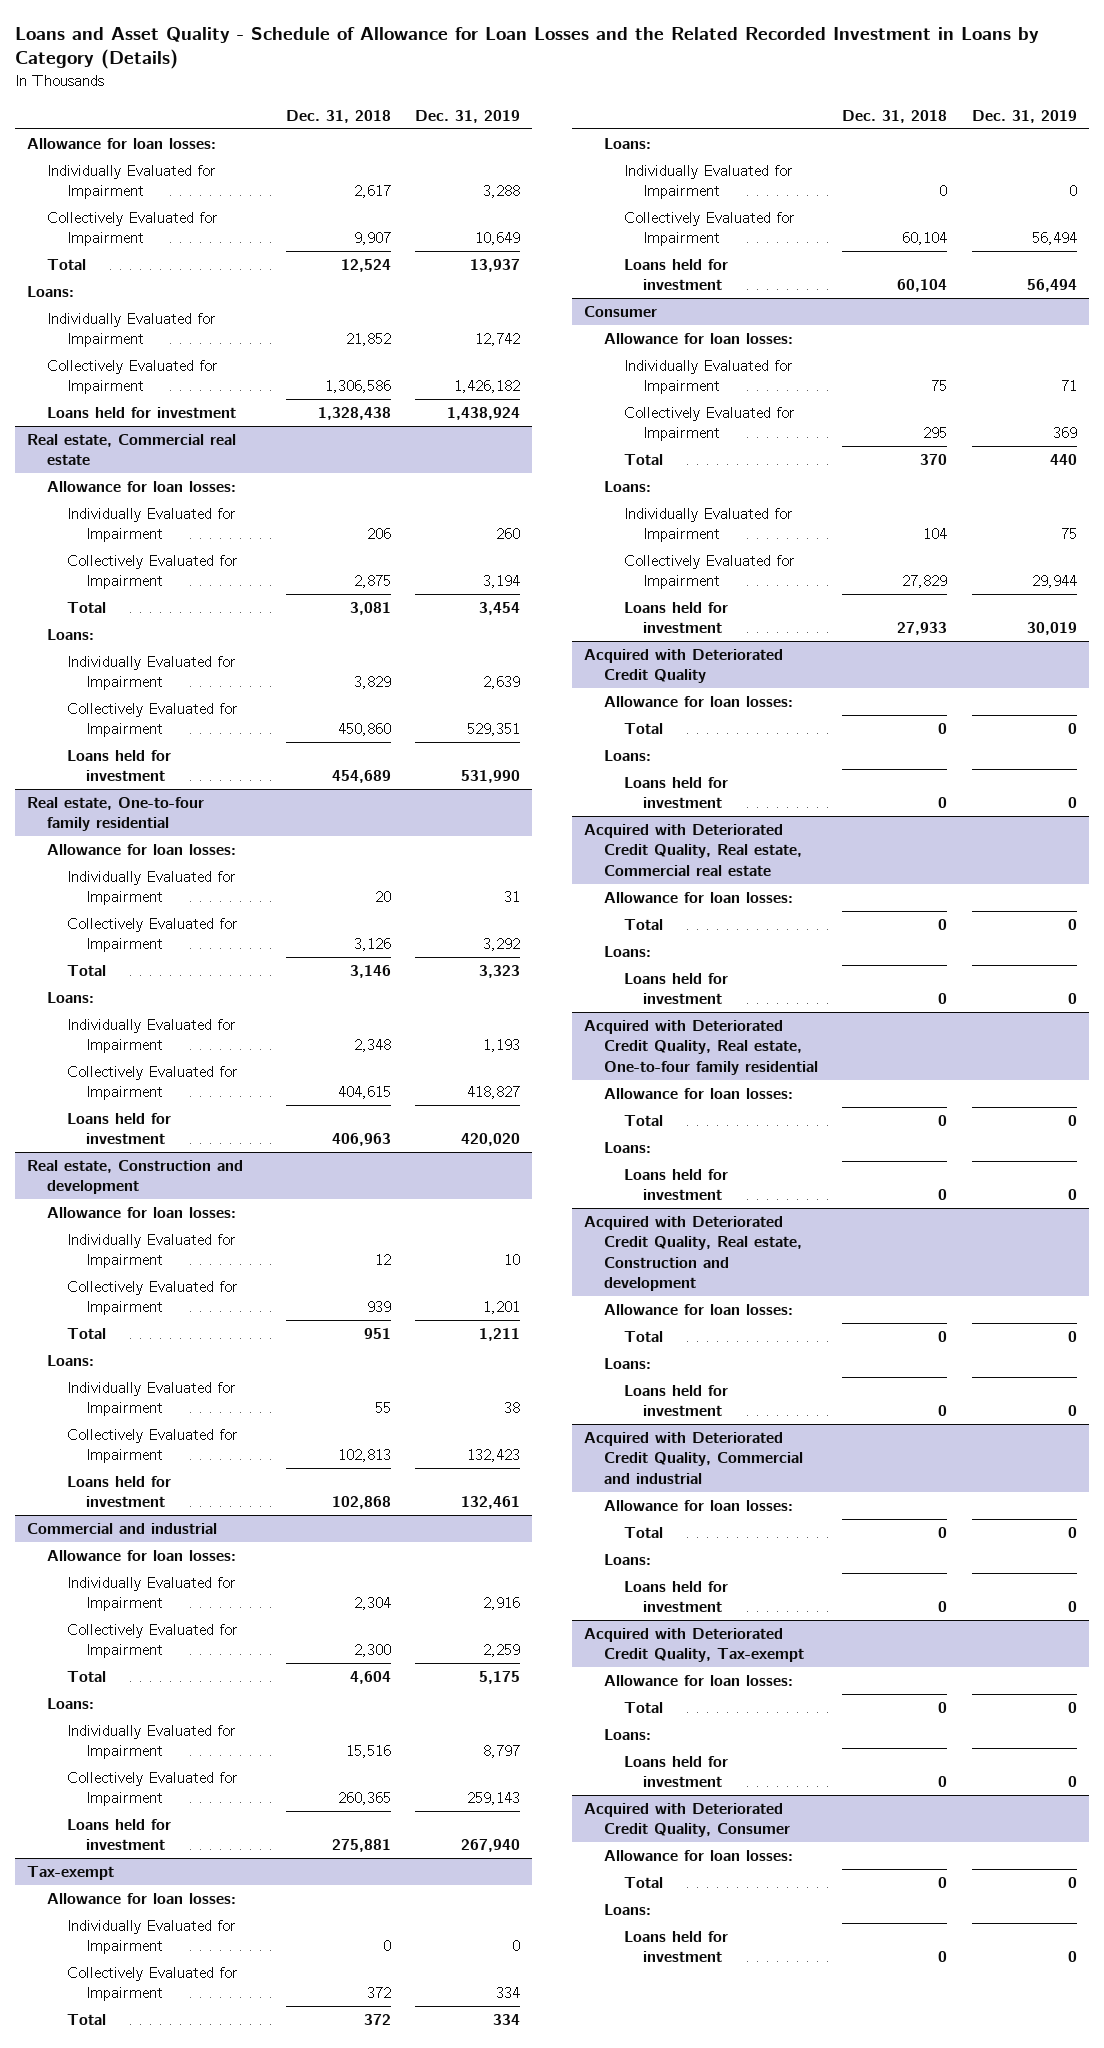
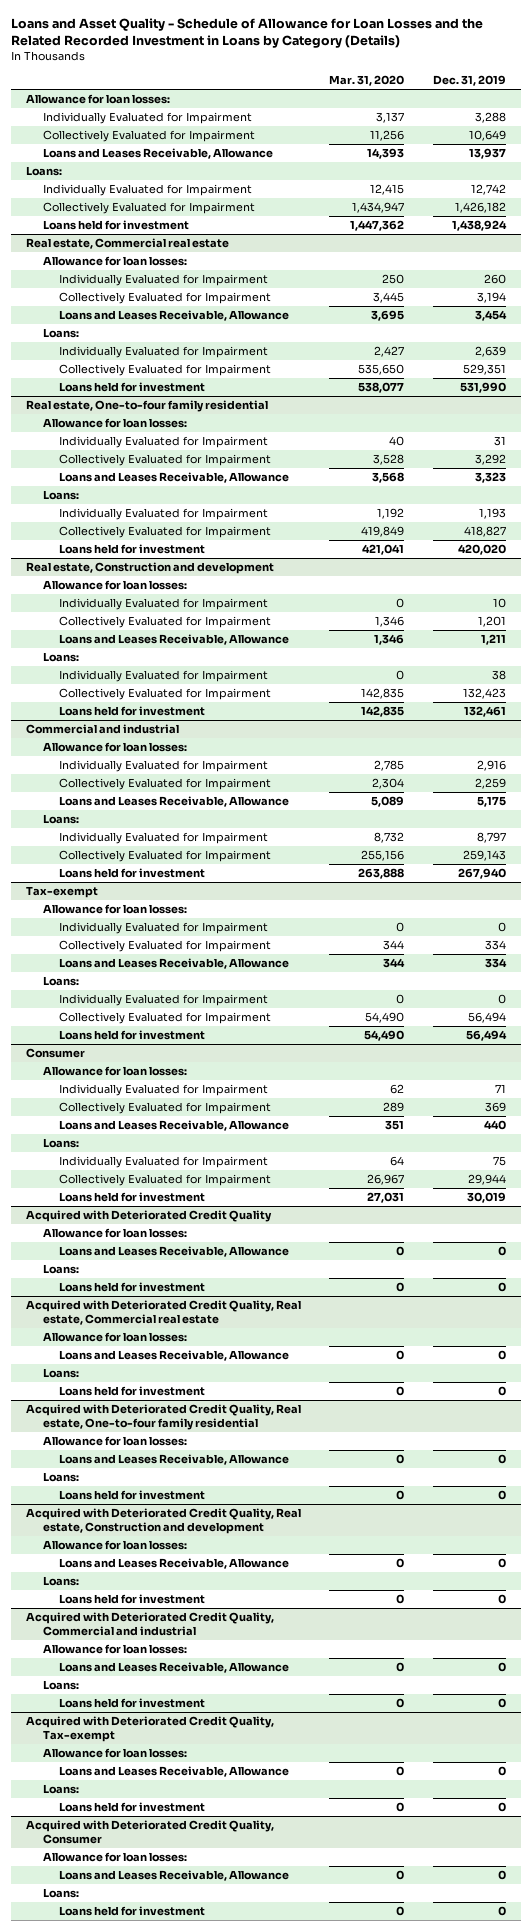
[285,109,391,123] Dec. 31, 2018 -> none
none -> [329,75,405,87] Mar. 31, 2020
[47,258,87,270] Total -> [42,148,273,160] Loans and Leases Receivable, Allowance
[66,601,106,613] Total -> [59,310,290,322] Loans and Leases Receivable, Allowance
[66,964,106,976] Total -> [59,472,290,484] Loans and Leases Receivable, Allowance
[66,1327,106,1339] Total -> [59,634,290,646] Loans and Leases Receivable, Allowance
[66,1670,106,1682] Total -> [59,796,290,808] Loans and Leases Receivable, Allowance
[66,2013,106,2025] Total -> [59,958,290,970] Loans and Leases Receivable, Allowance
[623,453,663,465] Total -> [59,1120,290,1132] Loans and Leases Receivable, Allowance
[623,722,663,734] Total -> [59,1246,290,1258] Loans and Leases Receivable, Allowance
[623,918,663,930] Total -> [59,1350,290,1362] Loans and Leases Receivable, Allowance
[623,1114,663,1126] Total -> [59,1454,290,1466] Loans and Leases Receivable, Allowance
[623,1330,663,1342] Total -> [59,1558,290,1570] Loans and Leases Receivable, Allowance
[623,1526,663,1538] Total -> [59,1662,290,1674] Loans and Leases Receivable, Allowance
[623,1701,663,1713] Total -> [59,1766,290,1778] Loans and Leases Receivable, Allowance
[623,1876,663,1888] Total -> [59,1870,290,1882] Loans and Leases Receivable, Allowance

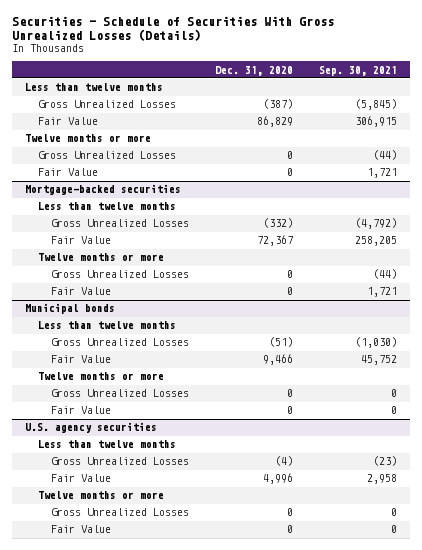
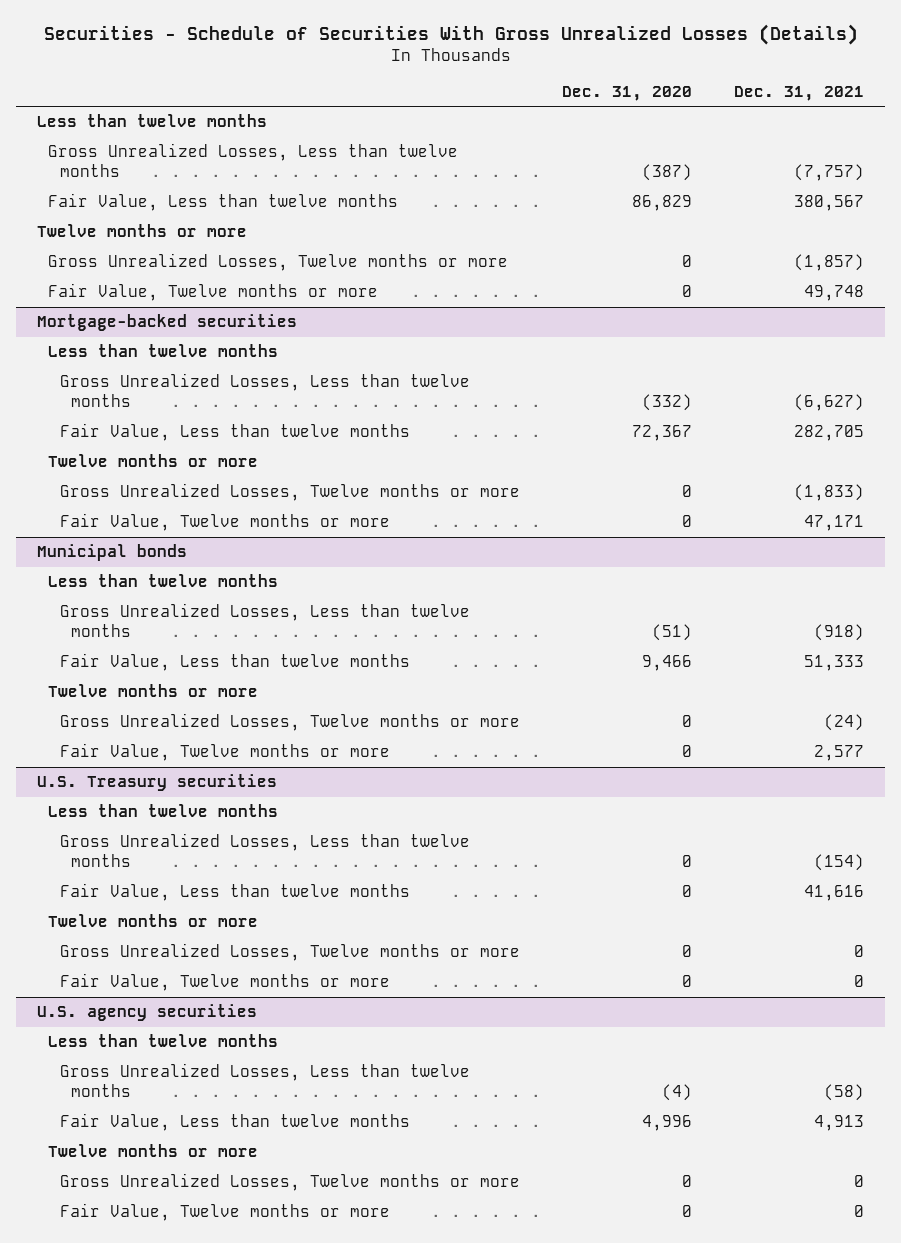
[318,65,397,76] Sep. 30, 2021 -> none
none -> [734,85,865,101] Dec. 31, 2021
[37,100,176,109] Gross Unrealized Losses -> [48,143,459,178] Gross Unrealized Losses, Less than twelve months
[37,117,98,126] Fair Value -> [48,193,399,212] Fair Value, Less than twelve months
[37,151,176,160] Gross Unrealized Losses -> [48,253,509,272] Gross Unrealized Losses, Twelve months or more
[37,168,98,177] Fair Value -> [48,283,379,302] Fair Value, Twelve months or more
[51,219,190,228] Gross Unrealized Losses -> [59,373,470,408] Gross Unrealized Losses, Less than twelve months
[51,236,112,245] Fair Value -> [59,423,410,442] Fair Value, Less than twelve months
[51,270,190,279] Gross Unrealized Losses -> [59,483,520,502] Gross Unrealized Losses, Twelve months or more
[51,287,112,296] Fair Value -> [59,513,390,532] Fair Value, Twelve months or more
[51,338,190,347] Gross Unrealized Losses -> [59,603,470,638] Gross Unrealized Losses, Less than twelve months
[51,355,112,364] Fair Value -> [59,653,410,672] Fair Value, Less than twelve months
[51,389,190,398] Gross Unrealized Losses -> [59,713,520,732] Gross Unrealized Losses, Twelve months or more
[51,406,112,415] Fair Value -> [59,743,390,762] Fair Value, Twelve months or more
none -> [37,774,278,792] U.S. Treasury securities
none -> [48,804,279,818] Less than twelve months
none -> [59,833,470,868] Gross Unrealized Losses, Less than twelve months
none -> [59,883,410,902] Fair Value, Less than twelve months
none -> [48,914,259,928] Twelve months or more
none -> [59,943,520,962] Gross Unrealized Losses, Twelve months or more
none -> [59,973,390,992] Fair Value, Twelve months or more
[51,457,190,466] Gross Unrealized Losses -> [59,1063,470,1098] Gross Unrealized Losses, Less than twelve months
[51,474,112,483] Fair Value -> [59,1113,410,1132] Fair Value, Less than twelve months
[51,508,190,517] Gross Unrealized Losses -> [59,1173,520,1192] Gross Unrealized Losses, Twelve months or more
[51,525,112,534] Fair Value -> [59,1203,390,1222] Fair Value, Twelve months or more

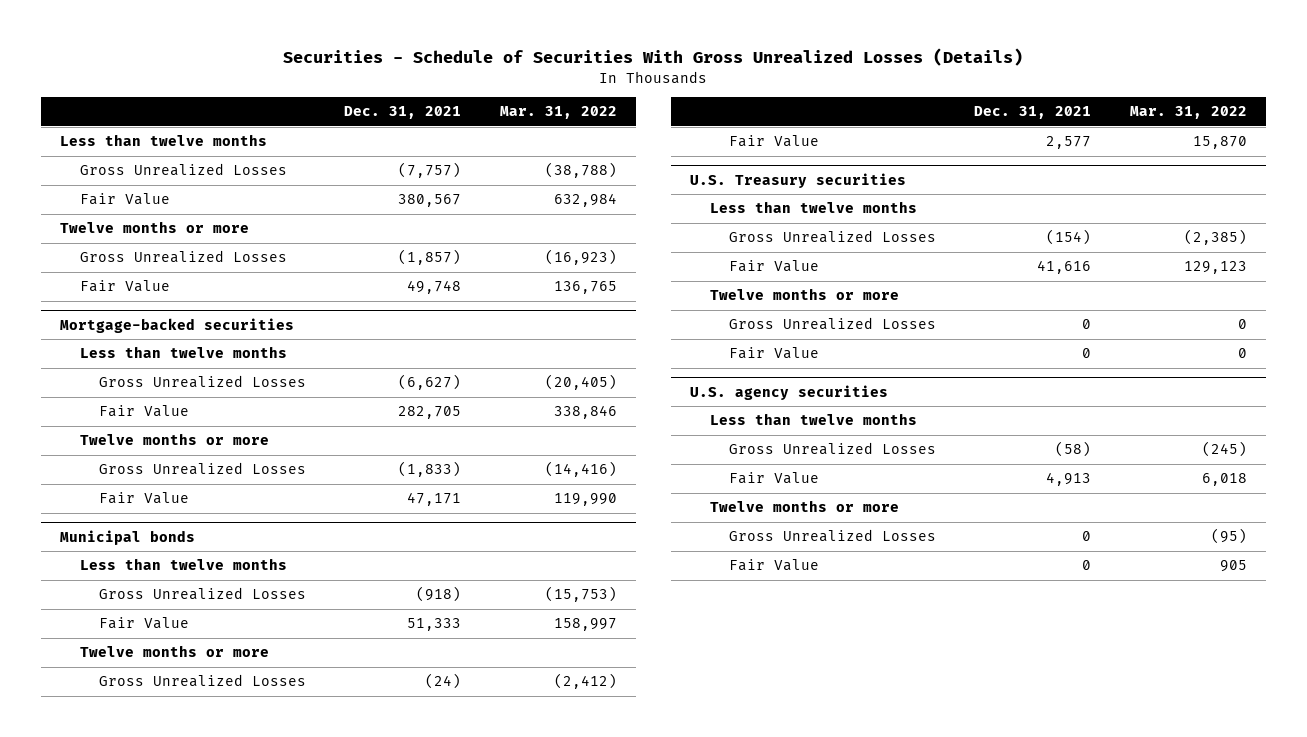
[561,85,692,101] Dec. 31, 2020 -> none
none -> [499,106,617,120] Mar. 31, 2022
[48,143,459,178] Gross Unrealized Losses, Less than twelve months -> [79,163,287,177] Gross Unrealized Losses
[48,193,399,212] Fair Value, Less than twelve months -> [79,193,170,206] Fair Value
[48,253,509,272] Gross Unrealized Losses, Twelve months or more -> [79,250,287,264] Gross Unrealized Losses
[48,283,379,302] Fair Value, Twelve months or more -> [79,280,170,293] Fair Value
[59,373,470,408] Gross Unrealized Losses, Less than twelve months -> [99,375,307,389] Gross Unrealized Losses
[59,423,410,442] Fair Value, Less than twelve months -> [99,405,190,418] Fair Value
[59,483,520,502] Gross Unrealized Losses, Twelve months or more -> [99,462,307,476] Gross Unrealized Losses
[59,513,390,532] Fair Value, Twelve months or more -> [99,492,190,505] Fair Value
[59,603,470,638] Gross Unrealized Losses, Less than twelve months -> [99,587,307,601] Gross Unrealized Losses
[59,653,410,672] Fair Value, Less than twelve months -> [99,617,190,630] Fair Value
[59,713,520,732] Gross Unrealized Losses, Twelve months or more -> [99,674,307,688] Gross Unrealized Losses
[59,743,390,762] Fair Value, Twelve months or more -> [729,135,820,148] Fair Value
[59,833,470,868] Gross Unrealized Losses, Less than twelve months -> [729,230,937,244] Gross Unrealized Losses
[59,883,410,902] Fair Value, Less than twelve months -> [729,260,820,273] Fair Value
[59,943,520,962] Gross Unrealized Losses, Twelve months or more -> [729,317,937,331] Gross Unrealized Losses
[59,973,390,992] Fair Value, Twelve months or more -> [729,347,820,360] Fair Value
[59,1063,470,1098] Gross Unrealized Losses, Less than twelve months -> [729,442,937,456] Gross Unrealized Losses
[59,1113,410,1132] Fair Value, Less than twelve months -> [729,472,820,485] Fair Value
[59,1173,520,1192] Gross Unrealized Losses, Twelve months or more -> [729,529,937,543] Gross Unrealized Losses
[59,1203,390,1222] Fair Value, Twelve months or more -> [729,559,820,572] Fair Value

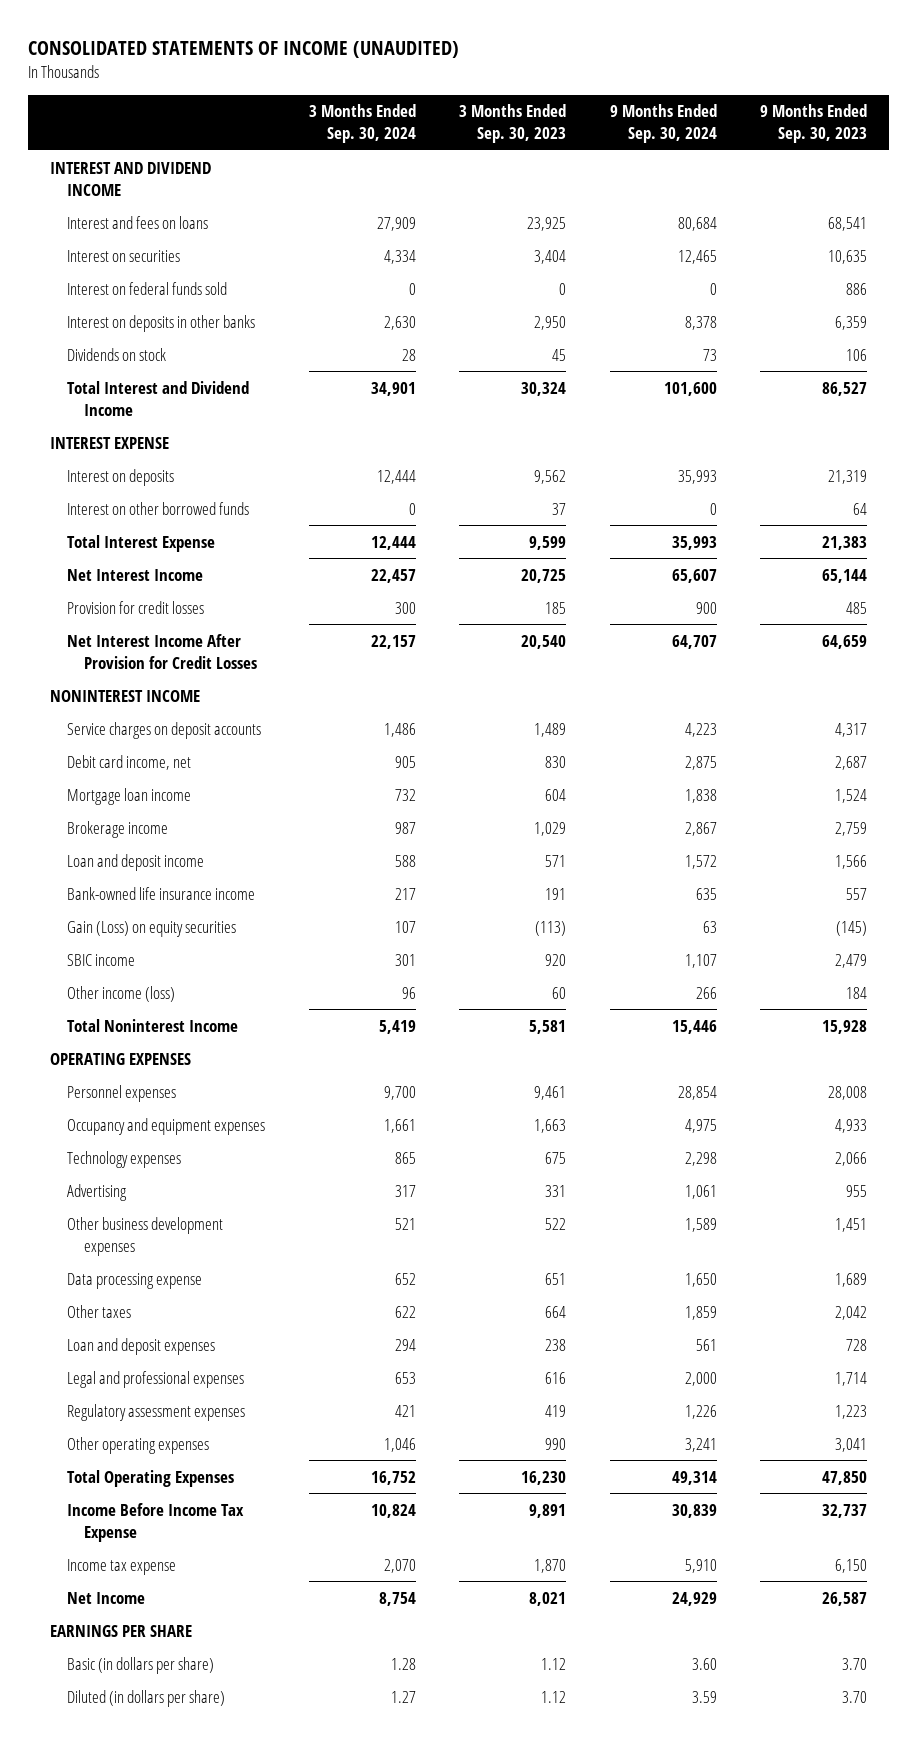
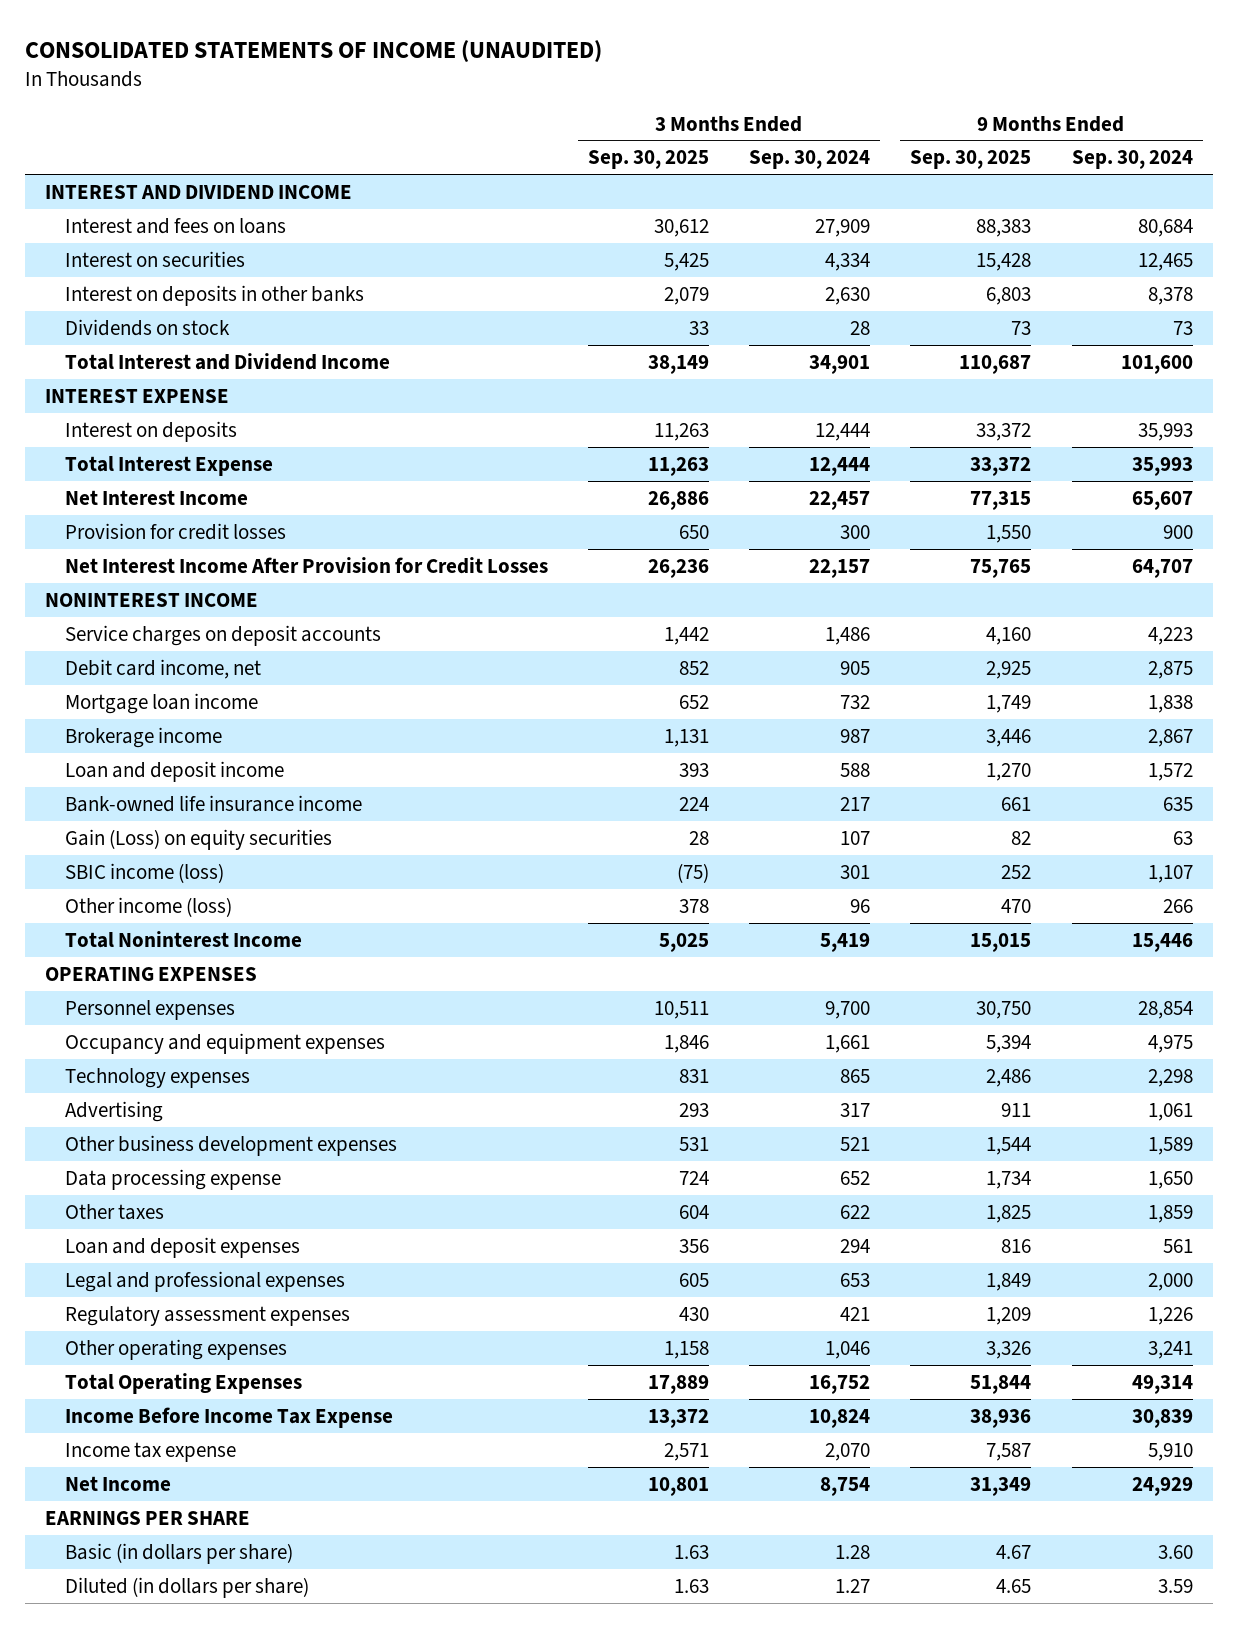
[459,104,567,144] 3 Months Ended Sep. 30, 2023 -> none
[760,104,868,144] 9 Months Ended Sep. 30, 2023 -> none
none -> [587,150,709,170] Sep. 30, 2025
none -> [910,150,1032,170] Sep. 30, 2025
[67,281,228,295] Interest on federal funds sold -> none
[67,501,250,515] Interest on other borrowed funds -> none
[67,953,136,966] SBIC income -> [64,862,224,883] SBIC income (loss)

